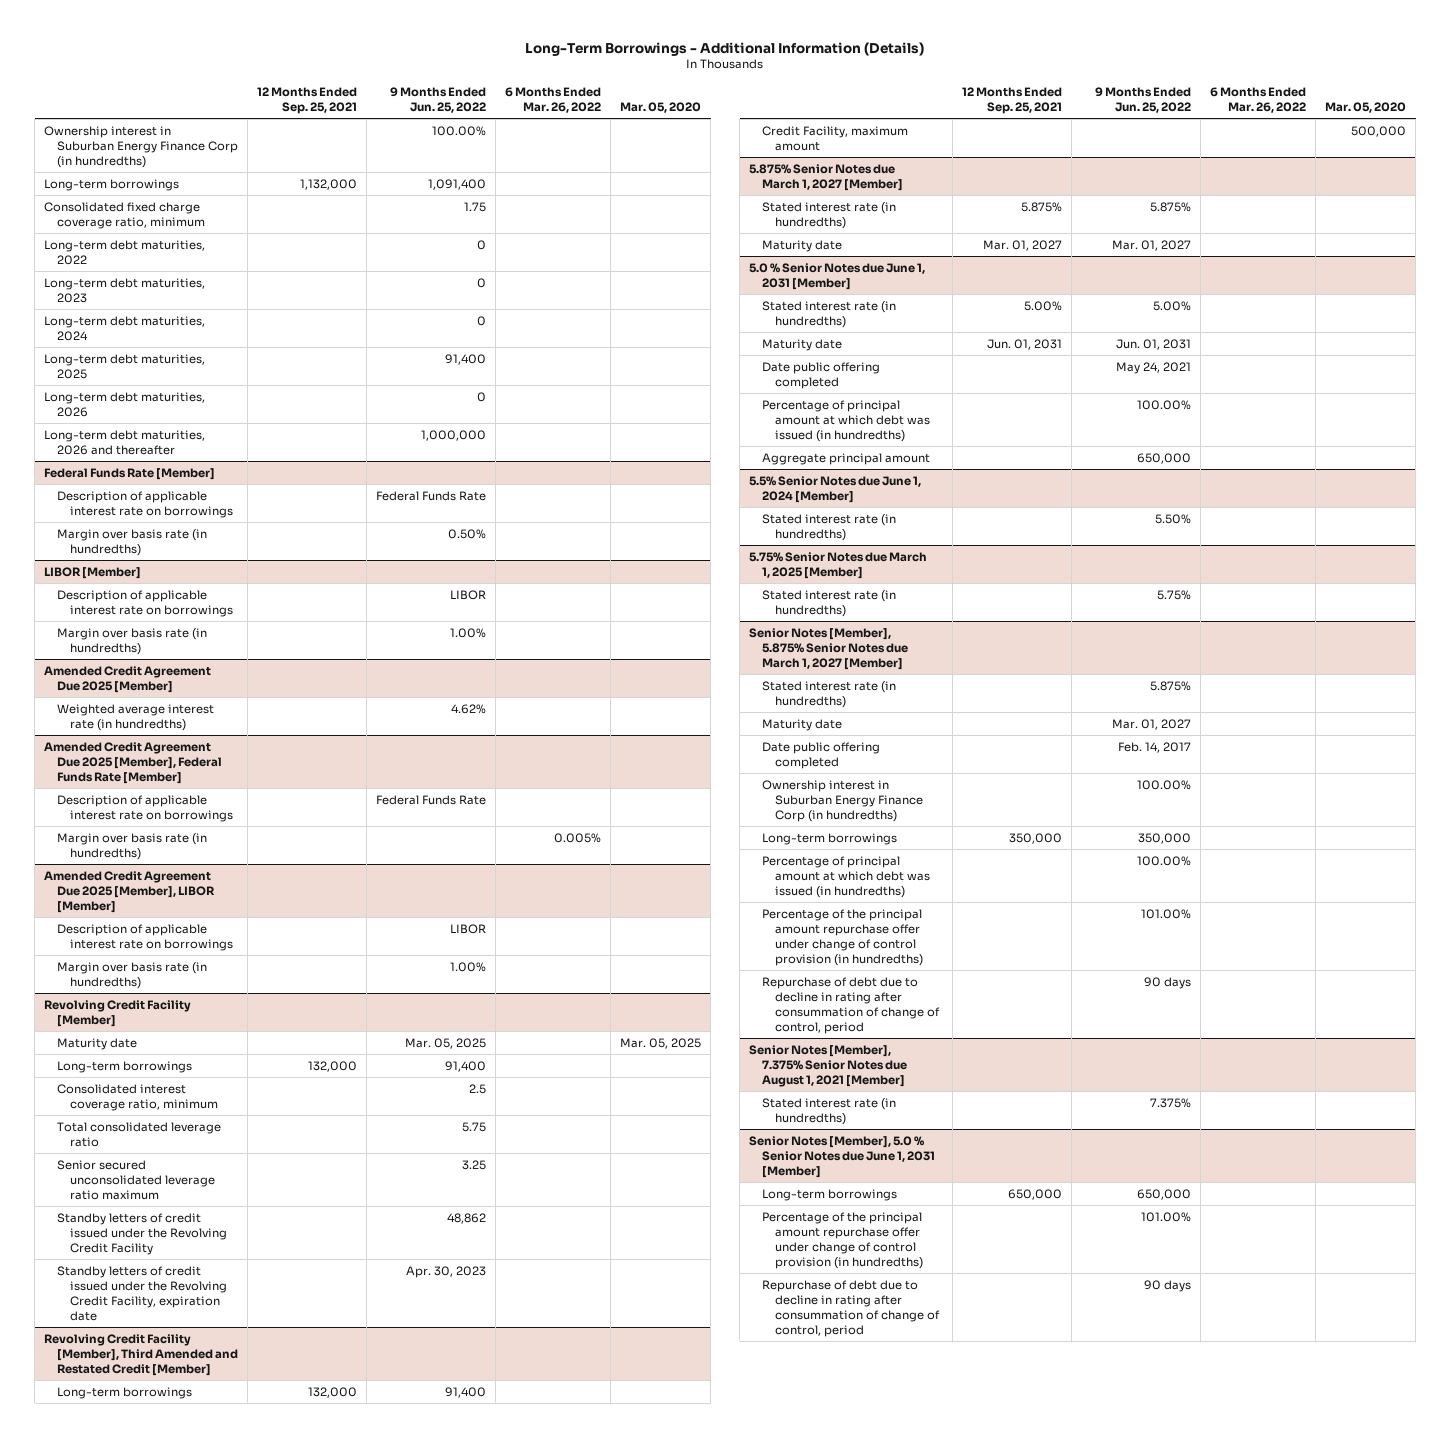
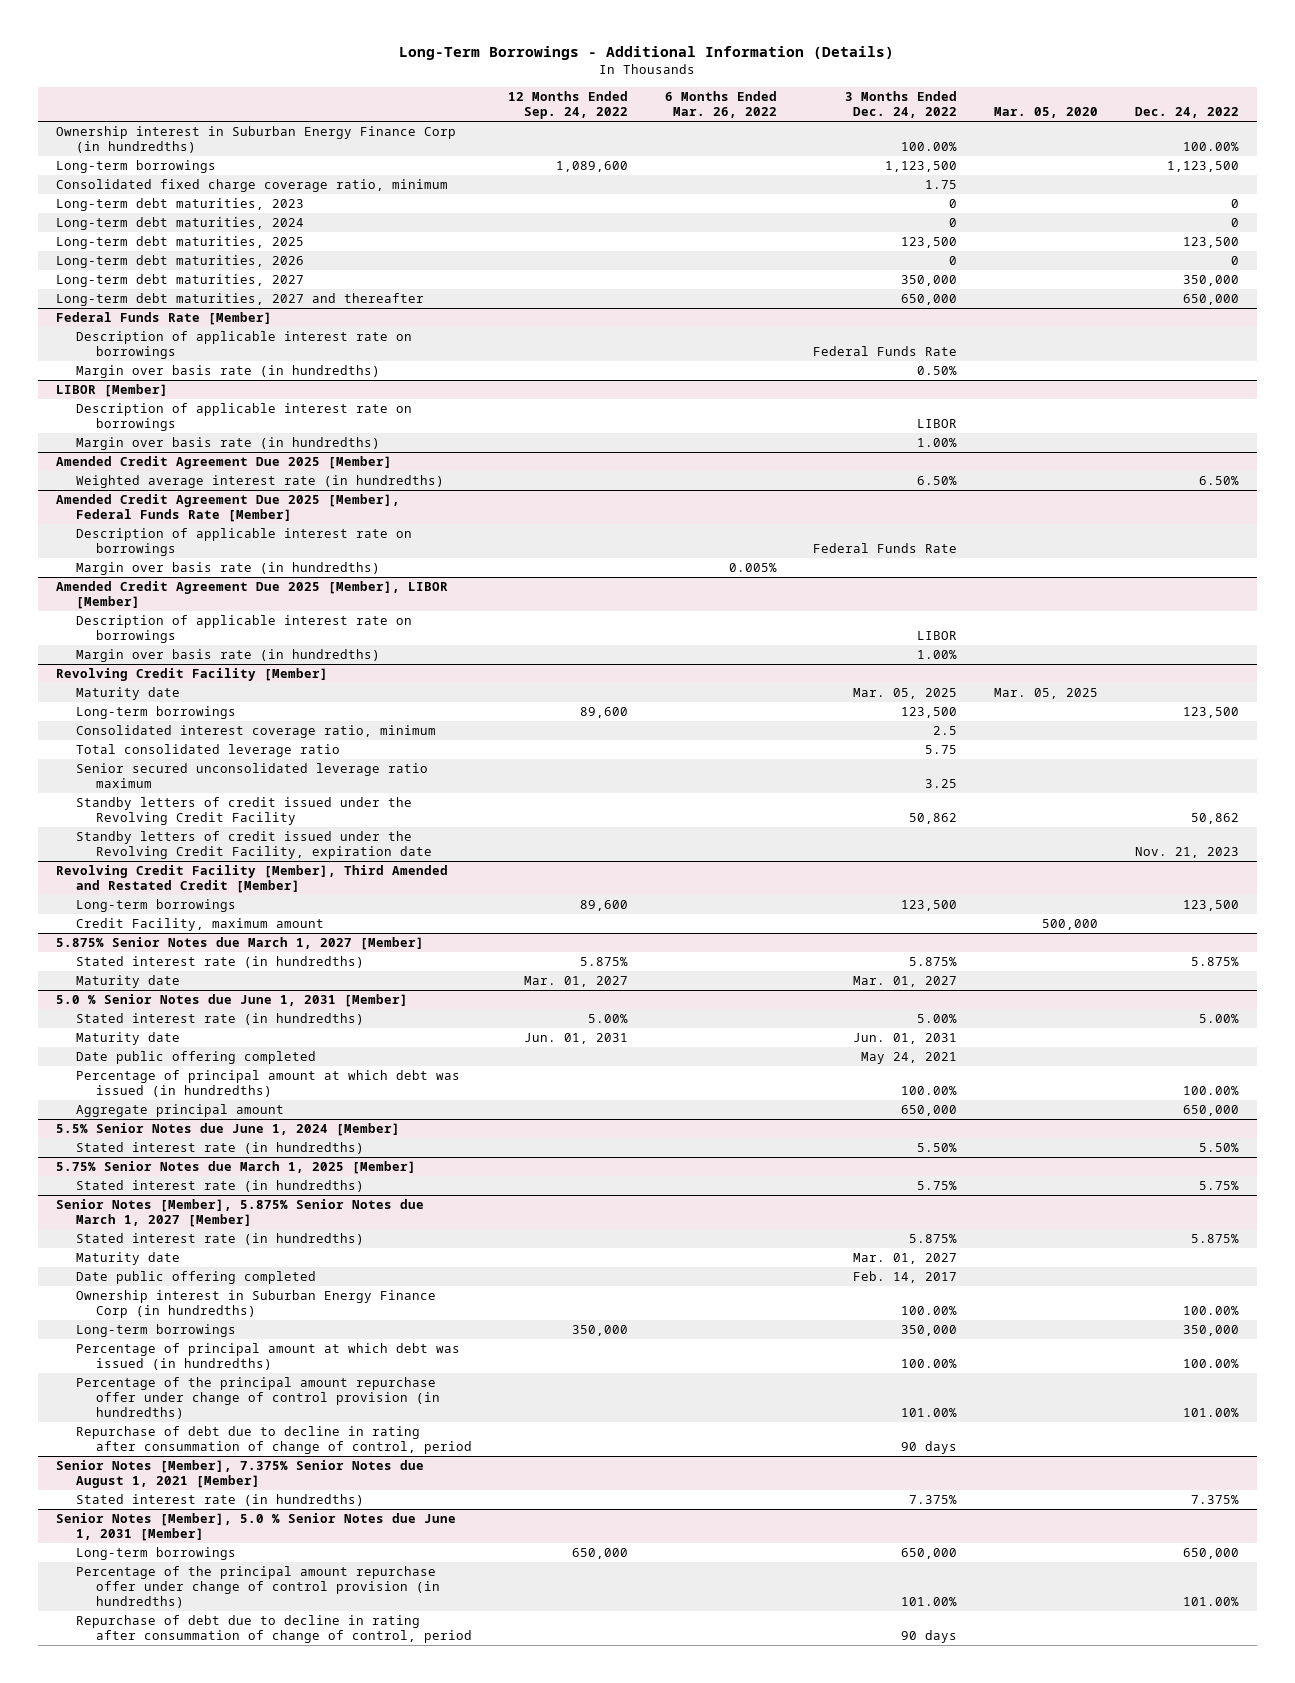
[257,86,358,114] 12 Months Ended Sep. 25, 2021 -> none
[390,86,487,113] 9 Months Ended Jun. 25, 2022 -> none
none -> [508,91,629,120] 12 Months Ended Sep. 24, 2022
none -> [845,91,958,119] 3 Months Ended Dec. 24, 2022
none -> [1134,107,1239,119] Dec. 24, 2022
[44,239,206,265] Long-term debt maturities, 2022 -> none
none -> [55,274,304,288] Long-term debt maturities, 2027
[44,429,206,455] Long-term debt maturities, 2026 and thereafter -> [55,293,424,307] Long-term debt maturities, 2027 and thereafter

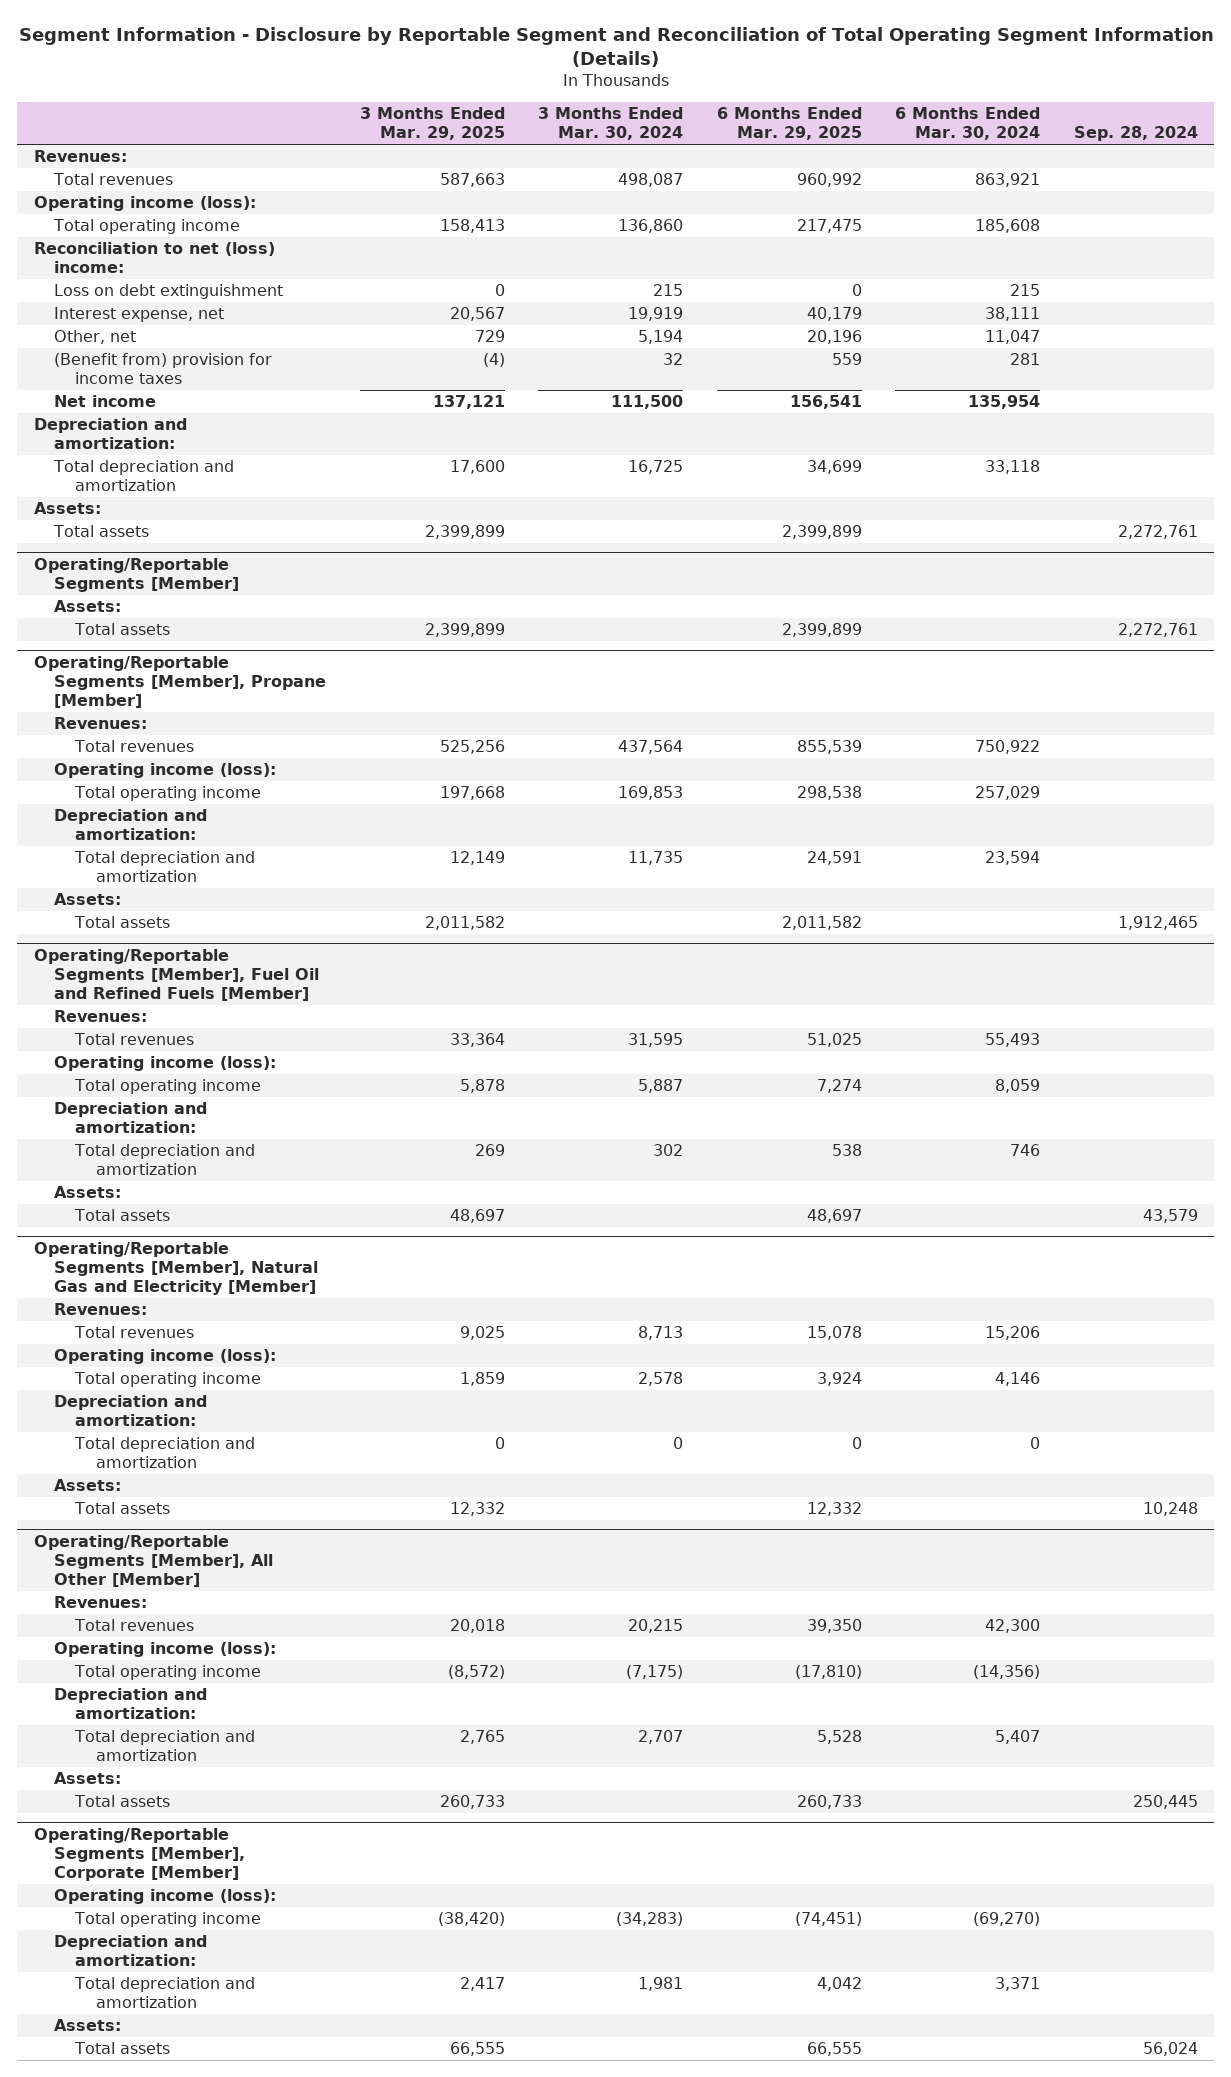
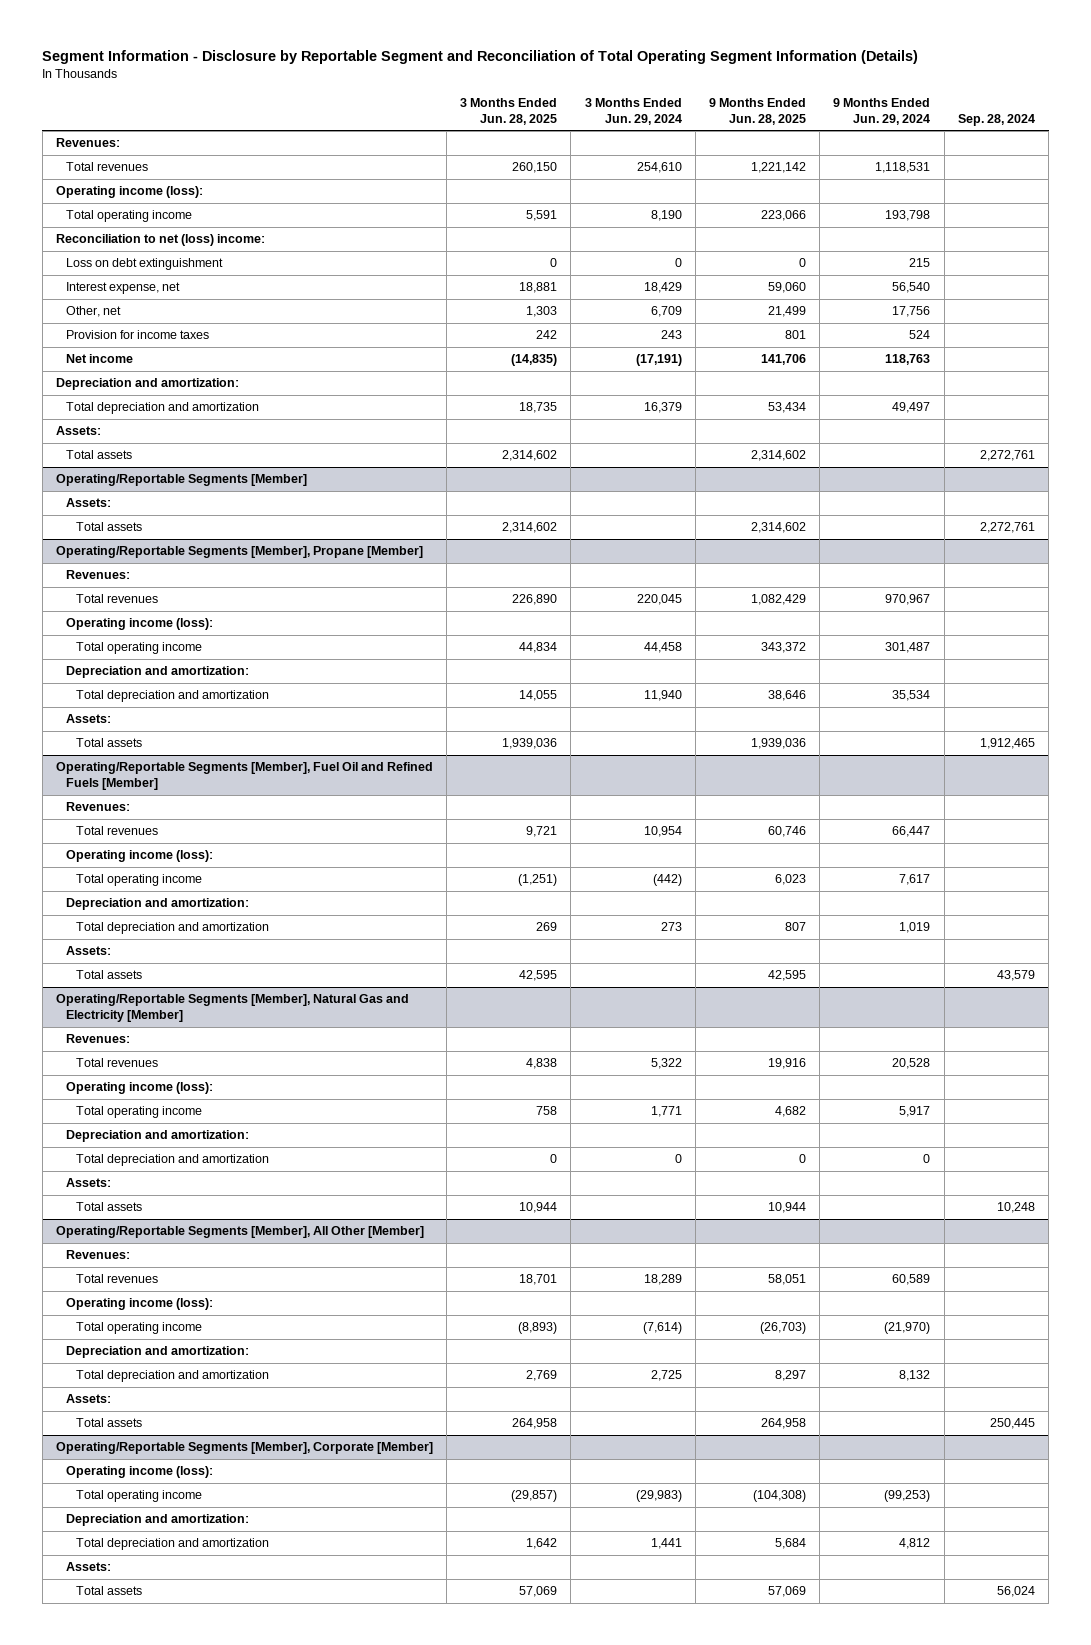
[359,107,505,141] 3 Months Ended Mar. 29, 2025 -> none
[538,107,684,141] 3 Months Ended Mar. 30, 2024 -> none
[716,107,862,141] 6 Months Ended Mar. 29, 2025 -> none
[895,107,1041,141] 6 Months Ended Mar. 30, 2024 -> none
none -> [460,97,558,125] 3 Months Ended Jun. 28, 2025
none -> [584,97,682,125] 3 Months Ended Jun. 29, 2024
none -> [709,97,807,125] 9 Months Ended Jun. 28, 2025
none -> [833,97,931,125] 9 Months Ended Jun. 29, 2024
[54,353,273,385] (Benefit from) provision for income taxes -> [65,330,209,340] Provision for income taxes

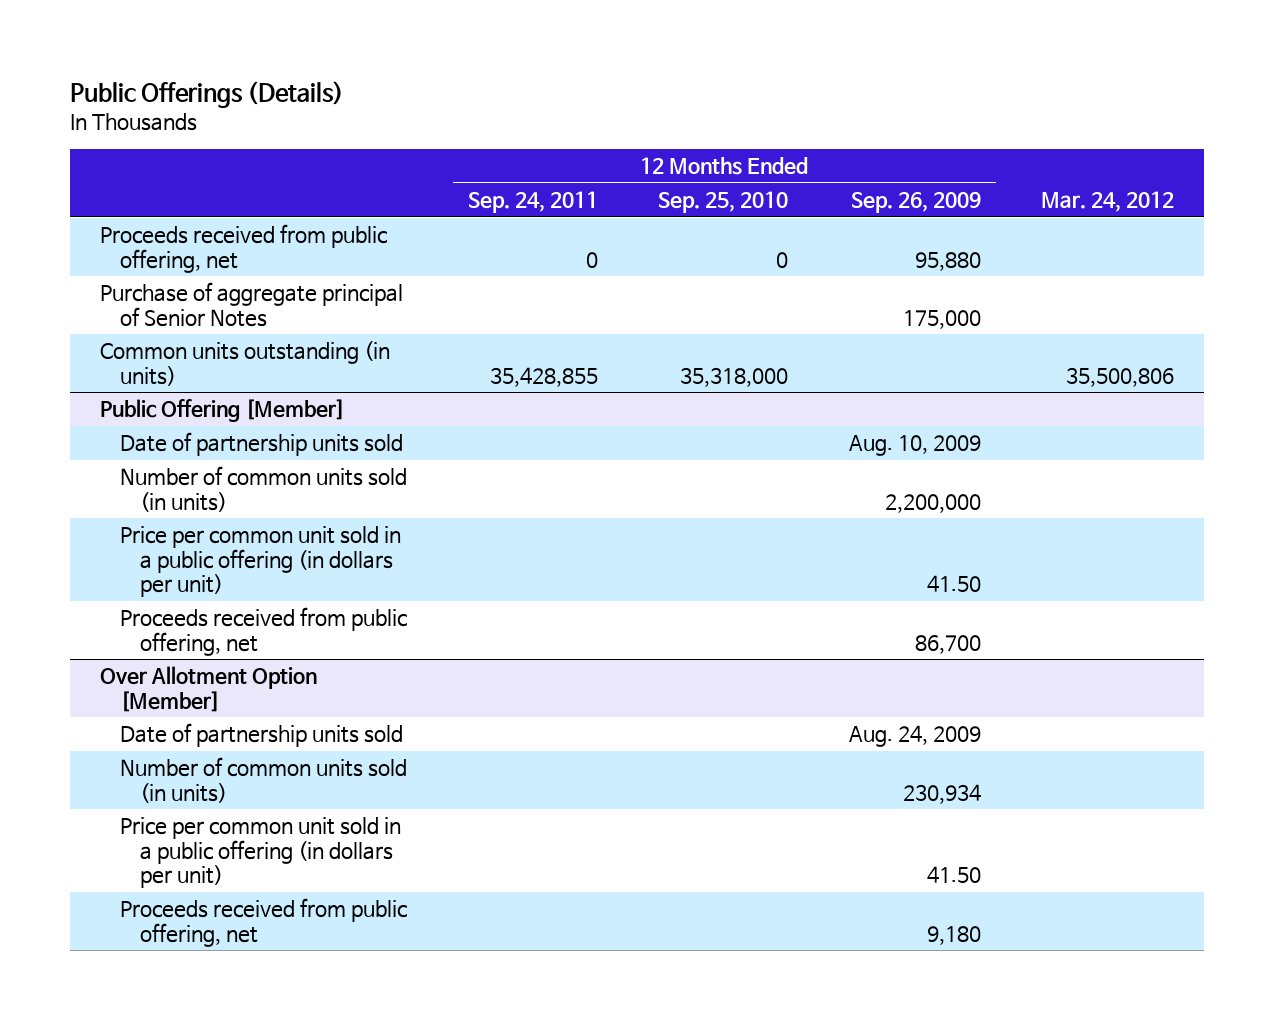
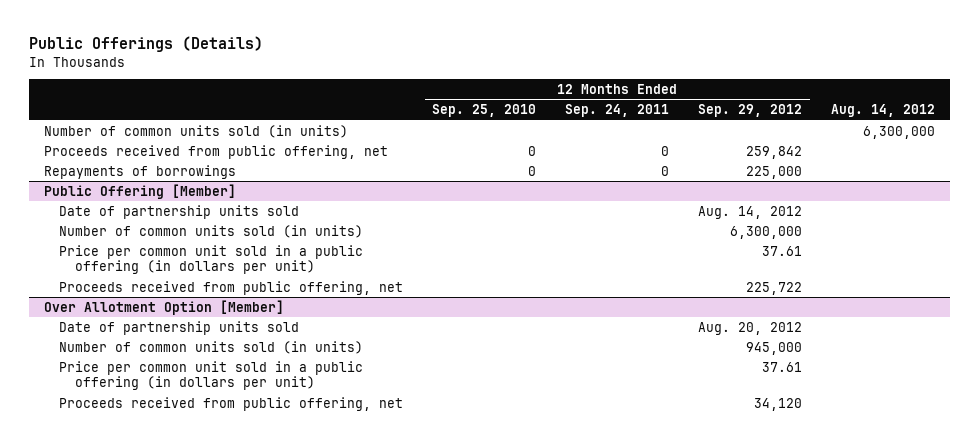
[850,190,981,213] Sep. 26, 2009 -> none
[1040,190,1174,212] Mar. 24, 2012 -> none
none -> [698,104,803,118] Sep. 29, 2012
none -> [831,104,936,118] Aug. 14, 2012
none -> [43,124,348,138] Number of common units sold (in units)
[99,282,403,327] Purchase of aggregate principal of Senior Notes -> none
[99,341,390,386] Common units outstanding (in units) -> none
none -> [43,164,236,179] Repayments of borrowings

